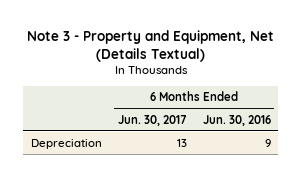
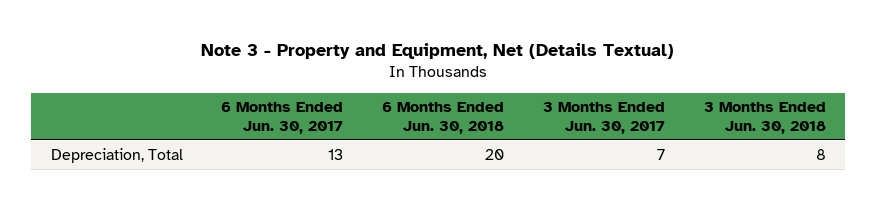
[202,114,271,126] Jun. 30, 2016 -> none
none -> [382,102,505,135] 6 Months Ended Jun. 30, 2018
none -> [542,102,665,135] 3 Months Ended Jun. 30, 2017
none -> [703,102,826,135] 3 Months Ended Jun. 30, 2018
[30,139,102,150] Depreciation -> [50,148,183,164] Depreciation, Total

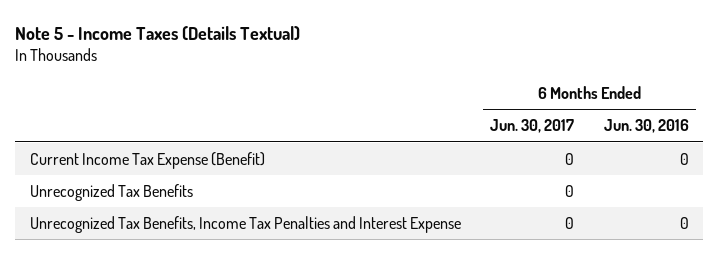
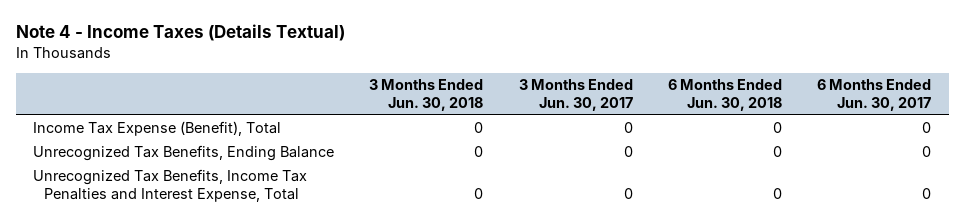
[15,25,301,41] Note 5 - Income Taxes (Details Textual) -> [15,24,345,42] Note 4 - Income Taxes (Details Textual)
[603,119,689,134] Jun. 30, 2016 -> none
none -> [369,79,484,111] 3 Months Ended Jun. 30, 2018
none -> [518,79,633,111] 3 Months Ended Jun. 30, 2017
none -> [667,79,782,111] 6 Months Ended Jun. 30, 2018
[30,151,266,169] Current Income Tax Expense (Benefit) -> [33,121,282,137] Income Tax Expense (Benefit), Total
[30,183,194,201] Unrecognized Tax Benefits -> [33,145,335,162] Unrecognized Tax Benefits, Ending Balance
[30,215,462,233] Unrecognized Tax Benefits, Income Tax Penalties and Interest Expense -> [33,169,308,203] Unrecognized Tax Benefits, Income Tax Penalties and Interest Expense, Total

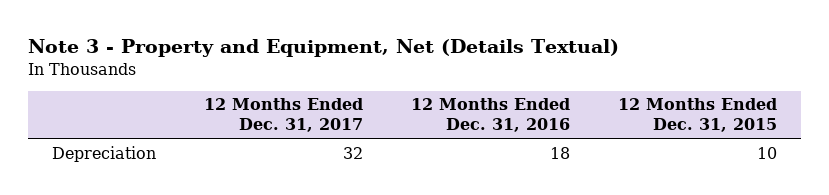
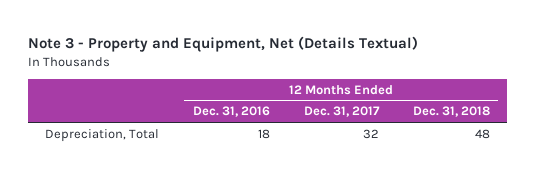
[617,98,777,133] 12 Months Ended Dec. 31, 2015 -> none
none -> [412,106,490,118] Dec. 31, 2018
[51,145,156,162] Depreciation -> [44,128,159,142] Depreciation, Total

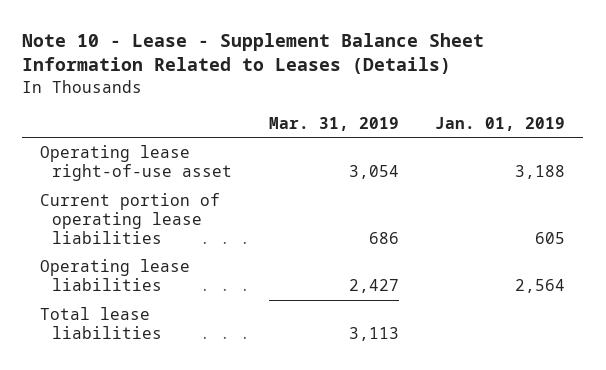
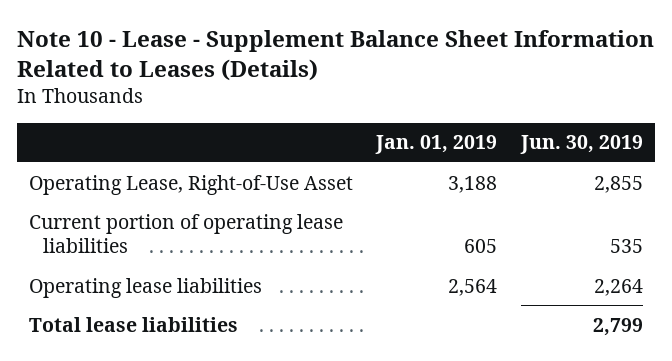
[268,116,399,131] Mar. 31, 2019 -> none
none -> [520,135,644,155] Jun. 30, 2019
[40,145,233,181] Operating lease right-of-use asset -> [28,174,353,195] Operating Lease, Right-of-Use Asset

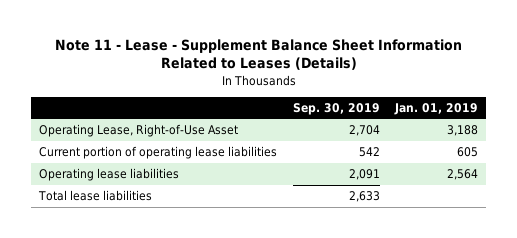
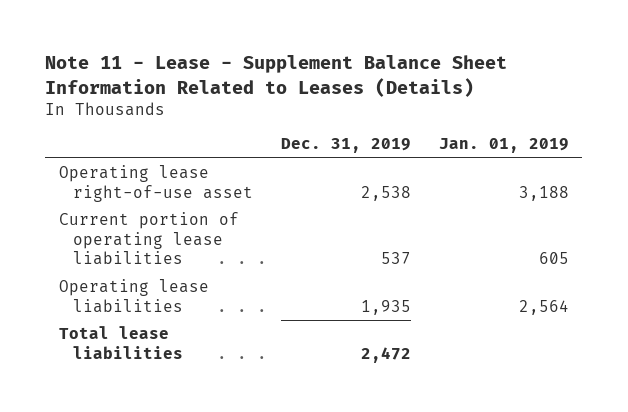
[292,102,380,115] Sep. 30, 2019 -> none
none -> [280,138,411,154] Dec. 31, 2019
[38,124,238,138] Operating Lease, Right-of-Use Asset -> [59,165,254,202] Operating lease right-of-use asset

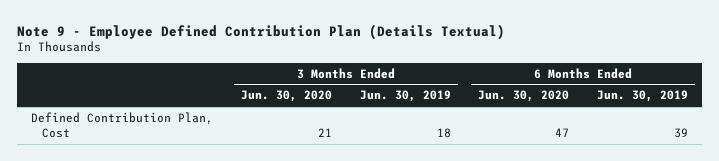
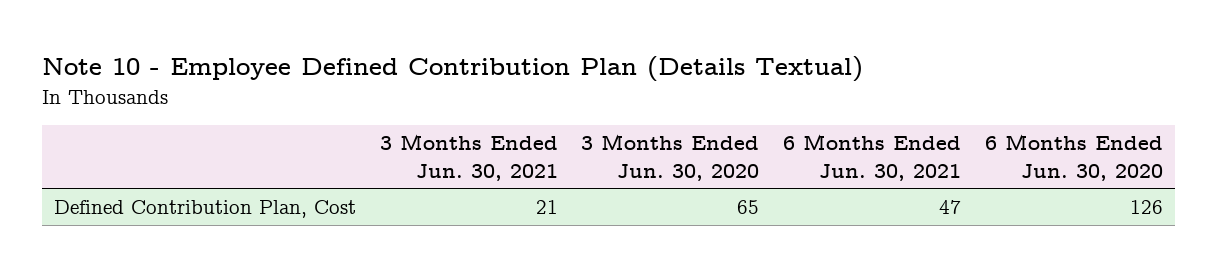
[17,23,506,40] Note 9 - Employee Defined Contribution Plan (Details Textual) -> [42,56,864,83] Note 10 - Employee Defined Contribution Plan (Details Textual)
[359,90,451,103] Jun. 30, 2019 -> none
[597,90,689,103] Jun. 30, 2019 -> none
none -> [379,134,558,181] 3 Months Ended Jun. 30, 2021
none -> [783,134,962,181] 6 Months Ended Jun. 30, 2021
[317,127,332,137] 21 -> [737,200,760,215] 65
[555,127,570,137] 47 -> [1129,200,1163,215] 126

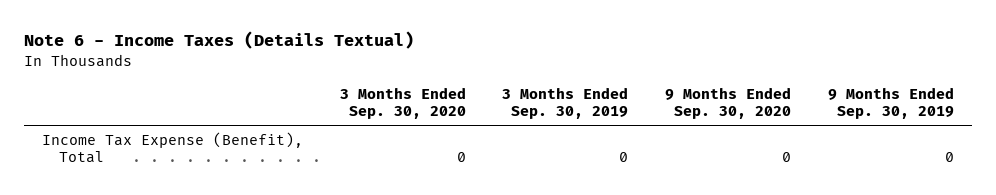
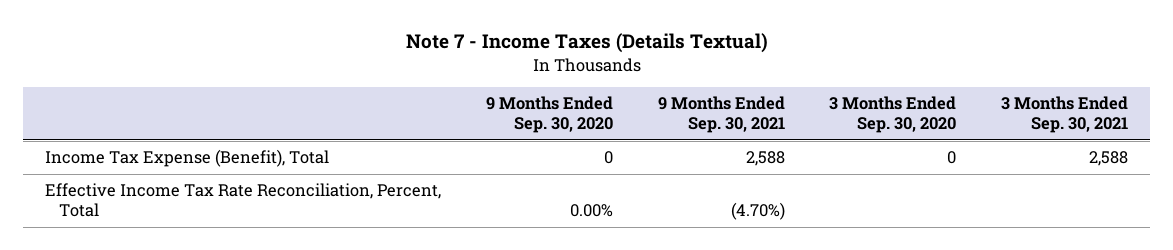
[23,31,414,50] Note 6 - Income Taxes (Details Textual) -> [405,33,768,54] Note 7 - Income Taxes (Details Textual)
[502,87,629,120] 3 Months Ended Sep. 30, 2019 -> none
[827,87,954,120] 9 Months Ended Sep. 30, 2019 -> none
none -> [657,96,785,134] 9 Months Ended Sep. 30, 2021
none -> [1001,96,1129,134] 3 Months Ended Sep. 30, 2021
none -> [45,183,442,218] Effective Income Tax Rate Reconciliation, Percent, Total

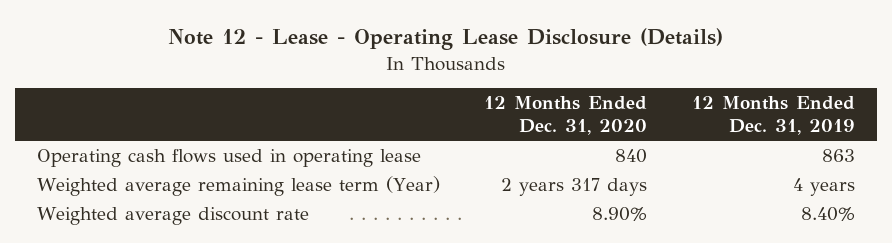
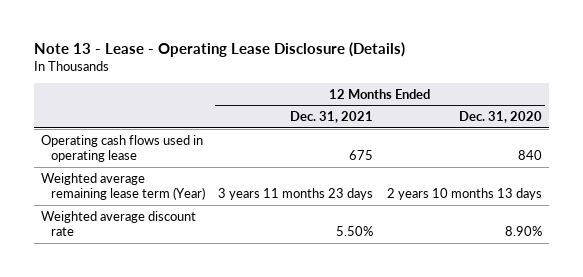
[167,28,723,51] Note 12 - Lease - Operating Lease Disclosure (Details) -> [34,41,406,57] Note 13 - Lease - Operating Lease Disclosure (Details)
[691,96,855,136] 12 Months Ended Dec. 31, 2019 -> none
none -> [290,111,374,124] Dec. 31, 2021
[501,178,648,197] 2 years 317 days -> [386,188,542,201] 2 years 10 months 13 days

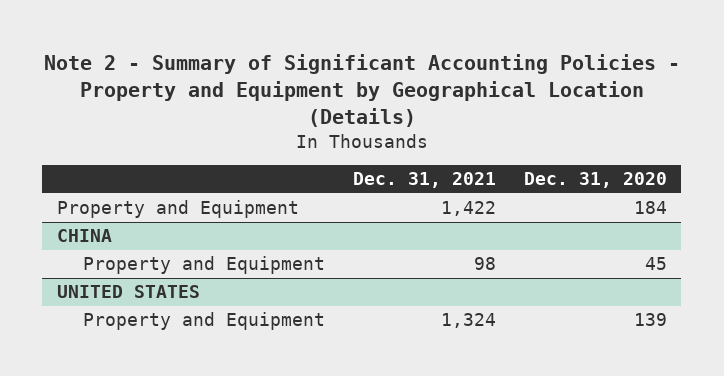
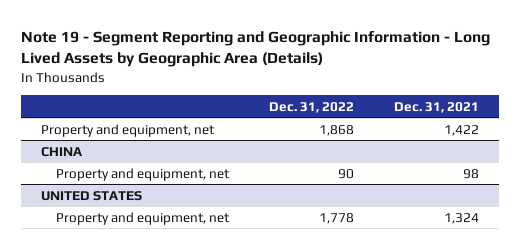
[43,53,680,128] Note 2 - Summary of Significant Accounting Policies - Property and Equipment by Geographical Location (Details) -> [21,31,491,68] Note 19 - Segment Reporting and Geographic Information - Long Lived Assets by Geographic Area (Details)
[524,172,668,189] Dec. 31, 2020 -> none
none -> [269,101,355,113] Dec. 31, 2022
[56,200,299,219] Property and Equipment -> [41,123,216,137] Property and equipment, net
[82,256,325,275] Property and Equipment -> [56,167,231,181] Property and equipment, net
[82,312,325,331] Property and Equipment -> [56,211,231,225] Property and equipment, net

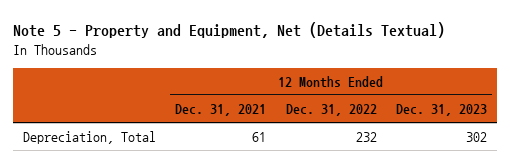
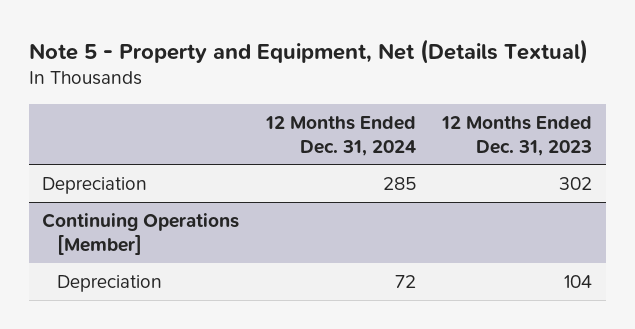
[175,104,267,117] Dec. 31, 2021 -> none
[285,104,377,117] Dec. 31, 2022 -> none
none -> [264,115,416,156] 12 Months Ended Dec. 31, 2024
[22,131,156,145] Depreciation, Total -> [42,176,148,194] Depreciation
none -> [42,212,240,255] Continuing Operations [Member]
none -> [57,274,163,292] Depreciation

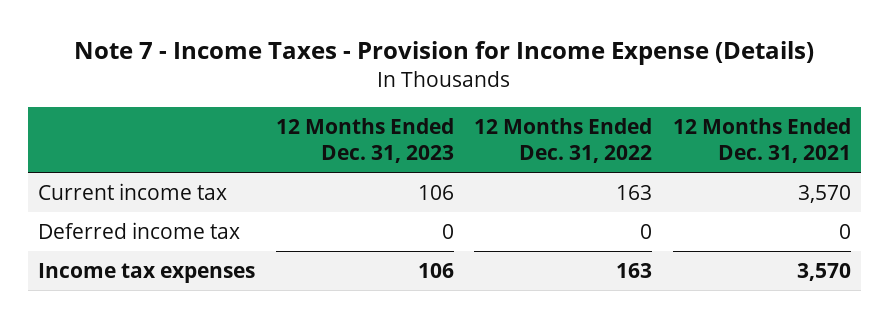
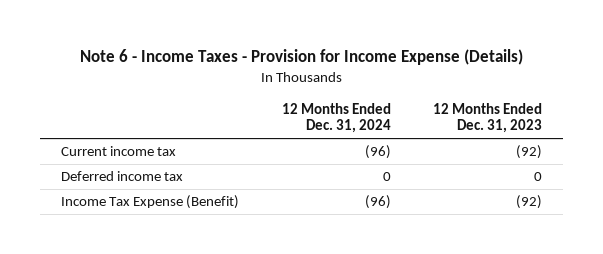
[74,41,815,66] Note 7 - Income Taxes - Provision for Income Expense (Details) -> [79,49,523,66] Note 6 - Income Taxes - Provision for Income Expense (Details)
[474,118,653,163] 12 Months Ended Dec. 31, 2022 -> none
[672,118,851,163] 12 Months Ended Dec. 31, 2021 -> none
none -> [281,102,391,134] 12 Months Ended Dec. 31, 2024
[417,184,454,200] 106 -> [516,145,543,160] (92)
[37,262,255,283] Income tax expenses -> [61,195,240,210] Income Tax Expense (Benefit)
[417,262,454,278] 106 -> [516,195,543,210] (92)

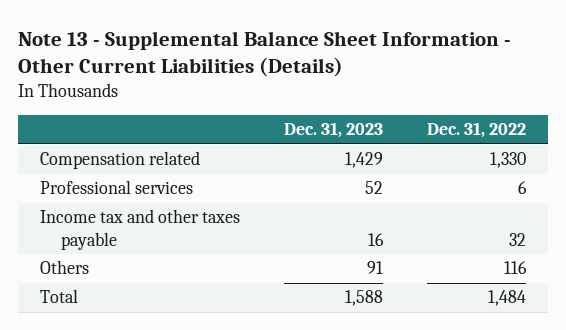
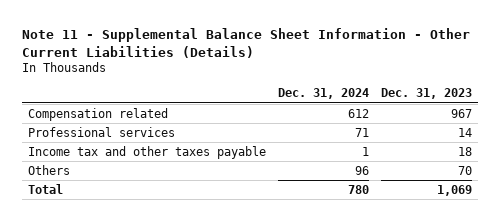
[17,30,511,78] Note 13 - Supplemental Balance Sheet Information - Other Current Liabilities (Details) -> [21,28,470,59] Note 11 - Supplemental Balance Sheet Information - Other Current Liabilities (Details)
[427,122,527,139] Dec. 31, 2022 -> none
none -> [277,88,369,100] Dec. 31, 2024
[345,152,384,169] 1,429 -> [451,108,473,118] 967
[365,181,384,195] 52 -> [458,127,473,137] 14
[368,233,385,247] 16 -> [458,146,473,156] 18
[367,261,384,275] 91 -> [458,165,473,175] 70
[345,290,384,307] 1,588 -> [437,184,473,196] 1,069

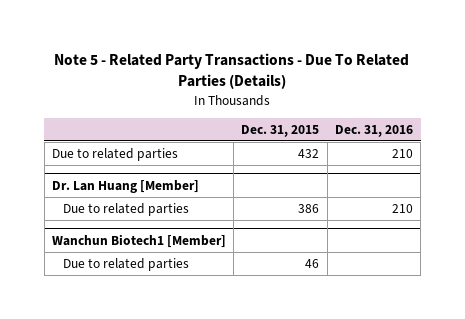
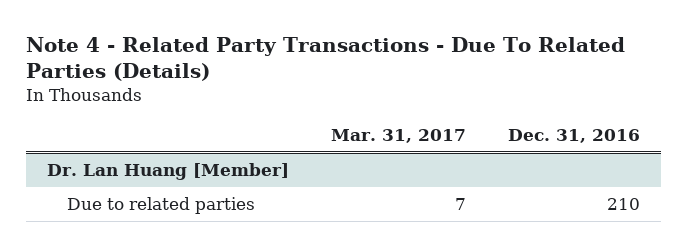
[54,53,410,90] Note 5 - Related Party Transactions - Due To Related Parties (Details) -> [26,37,626,82] Note 4 - Related Party Transactions - Due To Related Parties (Details)
[241,124,320,137] Dec. 31, 2015 -> none
none -> [330,128,466,143] Mar. 31, 2017
[51,147,178,161] Due to related parties -> none
[51,233,226,248] Wanchun Biotech1 [Member] -> none
[62,257,189,271] Due to related parties -> none

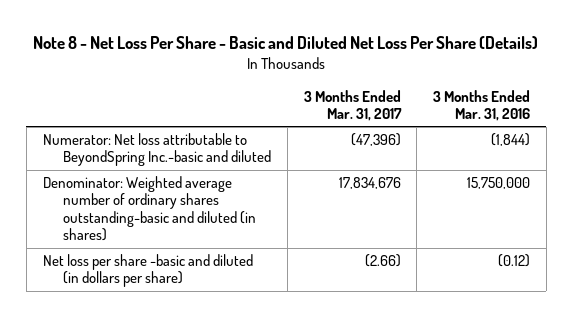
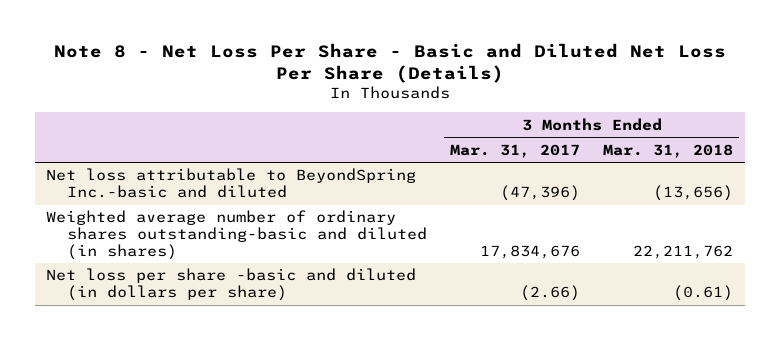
[433,89,531,122] 3 Months Ended Mar. 31, 2016 -> none
none -> [603,143,734,158] Mar. 31, 2018
[42,132,272,167] Numerator: Net loss attributable to BeyondSpring Inc.-basic and diluted -> [46,168,417,199] Net loss attributable to BeyondSpring Inc.-basic and diluted
[42,175,257,242] Denominator: Weighted average number of ordinary shares outstanding-basic and diluted (in shares) -> [46,210,427,260] Weighted average number of ordinary shares outstanding-basic and diluted (in shares)

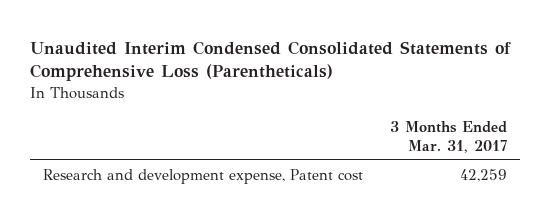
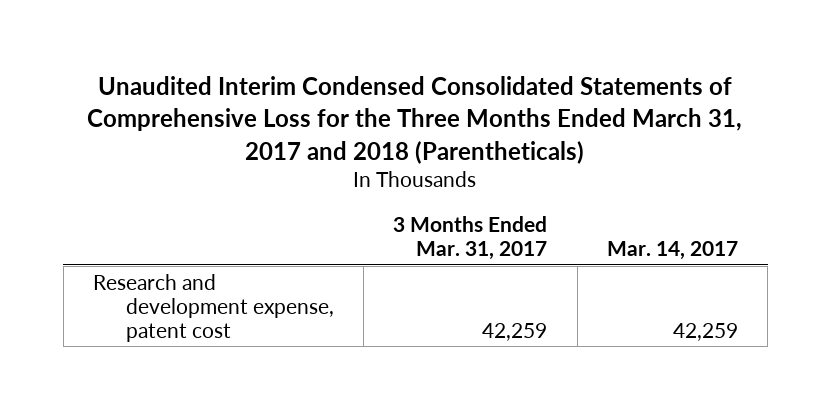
[30,40,512,82] Unaudited Interim Condensed Consolidated Statements of Comprehensive Loss (Parentheticals) -> [87,76,743,164] Unaudited Interim Condensed Consolidated Statements of Comprehensive Loss for the Three Months Ended March 31, 2017 and 2018 (Parentheticals)
none -> [606,240,738,260] Mar. 14, 2017
[43,168,364,184] Research and development expense, Patent cost -> [93,273,335,342] Research and development expense, patent cost

